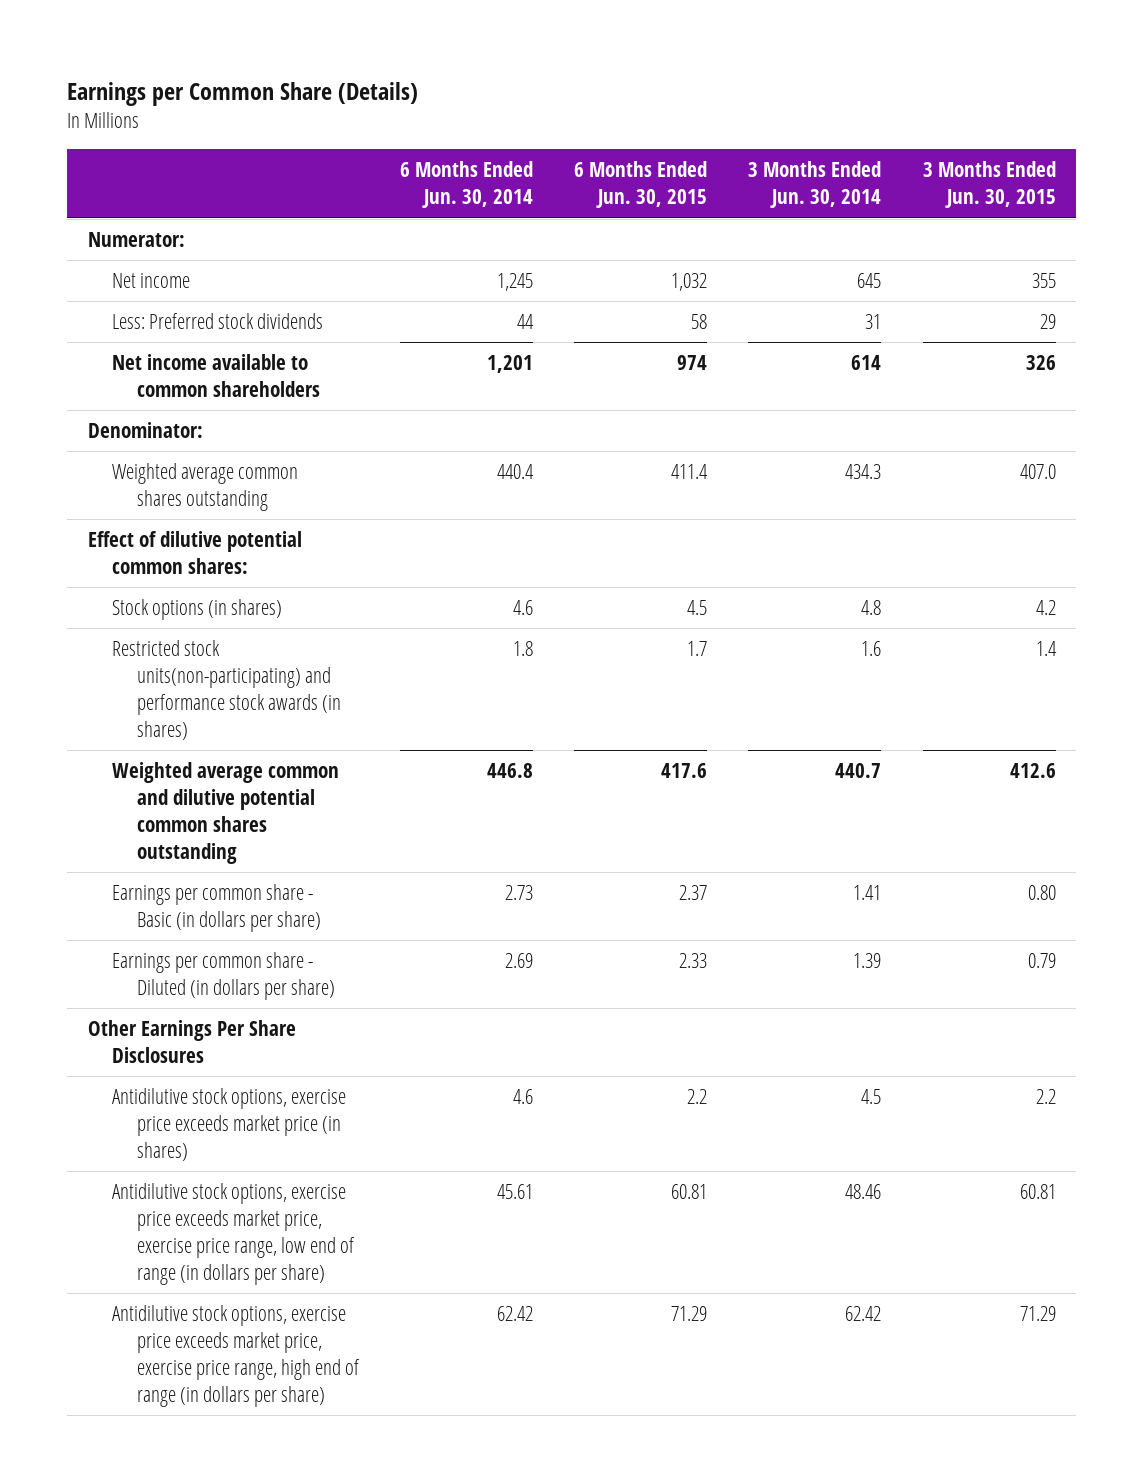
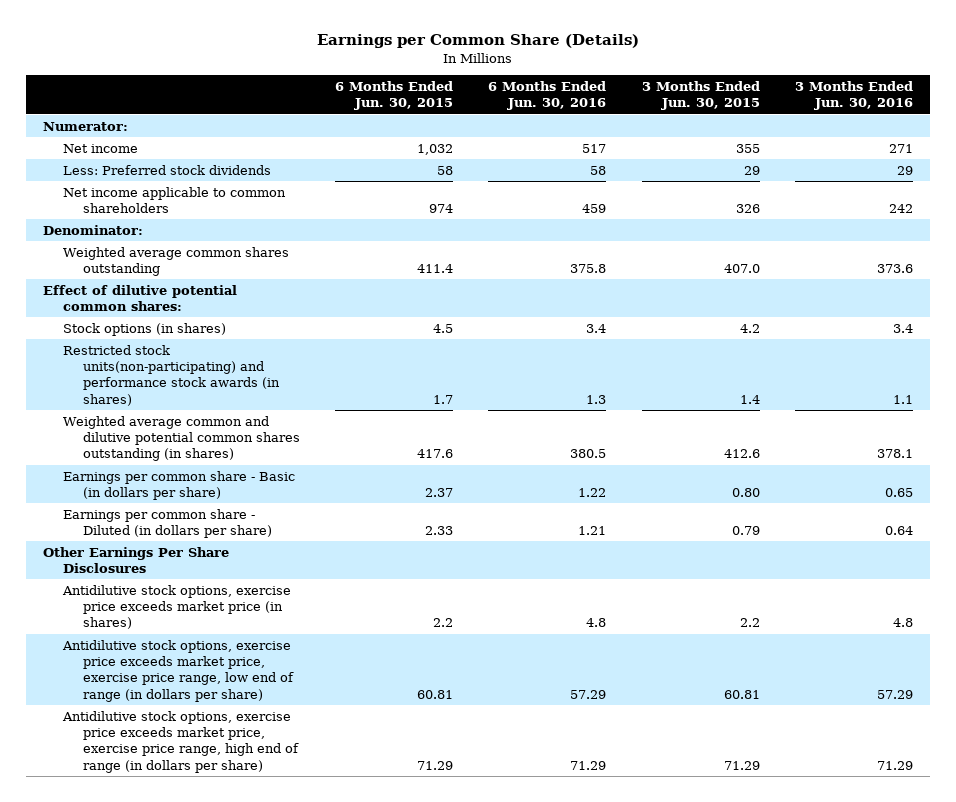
[400,161,534,209] 6 Months Ended Jun. 30, 2014 -> none
[748,161,882,209] 3 Months Ended Jun. 30, 2014 -> none
none -> [488,80,607,111] 6 Months Ended Jun. 30, 2016
none -> [794,80,913,111] 3 Months Ended Jun. 30, 2016
[112,354,321,398] Net income available to common shareholders -> [63,186,287,214] Net income applicable to common shareholders
[112,762,340,865] Weighted average common and dilutive potential common shares outstanding -> [63,415,301,462] Weighted average common and dilutive potential common shares outstanding (in shares)

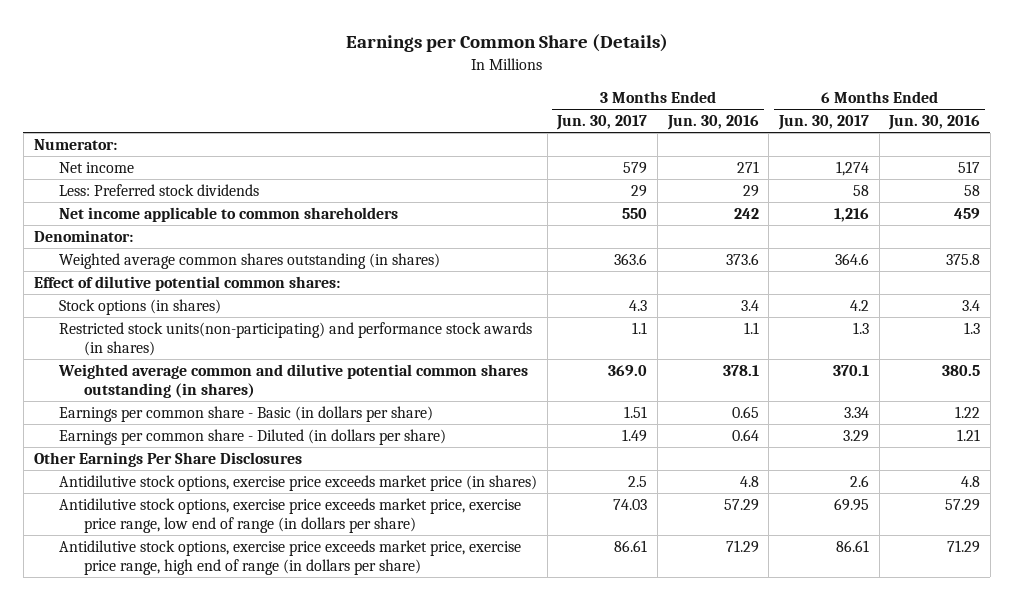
[335,80,454,111] 6 Months Ended Jun. 30, 2015 -> none
[641,80,760,111] 3 Months Ended Jun. 30, 2015 -> none
none -> [556,115,648,131] Jun. 30, 2017
none -> [777,115,869,131] Jun. 30, 2017
[63,246,290,277] Weighted average common shares outstanding -> [59,253,441,270] Weighted average common shares outstanding (in shares)

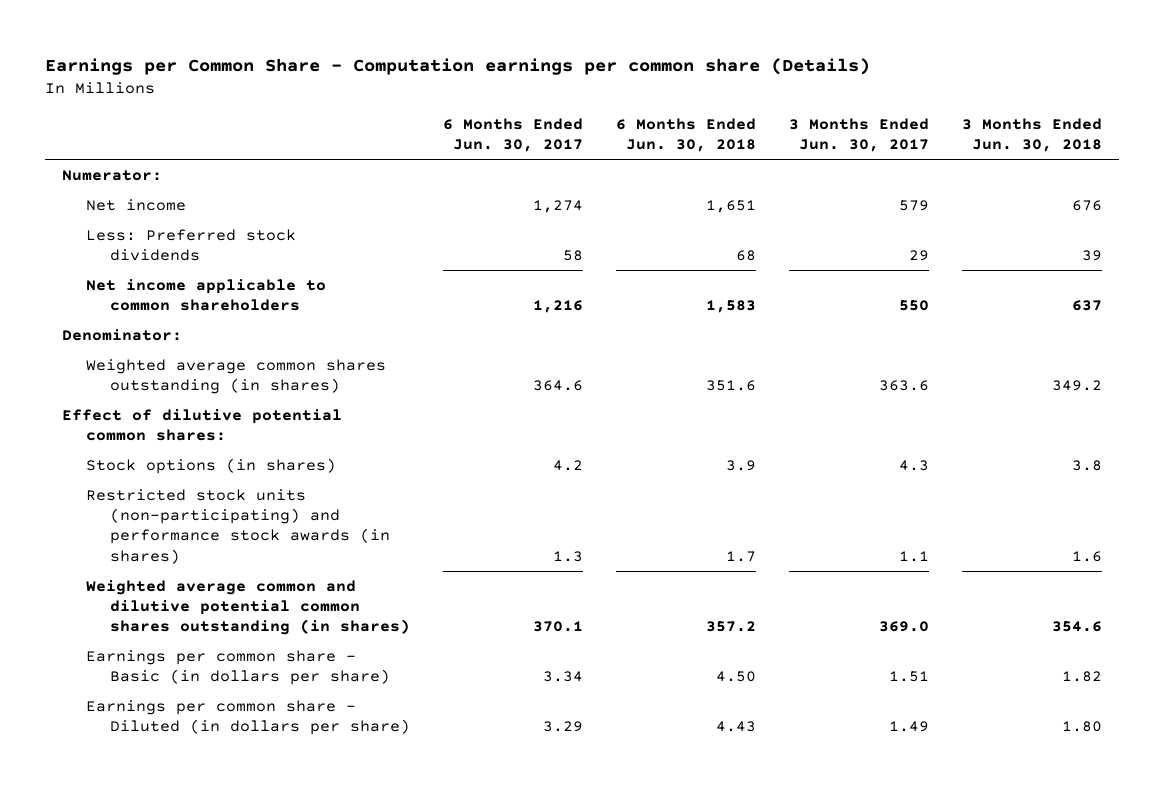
[345,34,668,53] Earnings per Common Share (Details) -> [45,57,871,75] Earnings per Common Share - Computation earnings per common share (Details)
[666,115,759,131] Jun. 30, 2016 -> none
[888,115,981,131] Jun. 30, 2016 -> none
none -> [616,117,757,153] 6 Months Ended Jun. 30, 2018
none -> [962,117,1103,153] 3 Months Ended Jun. 30, 2018
[59,322,533,357] Restricted stock units(non-participating) and performance stock awards (in shares) -> [85,488,390,564] Restricted stock units (non-participating) and performance stock awards (in shares)
[33,452,302,468] Other Earnings Per Share Disclosures -> none
[59,475,538,492] Antidilutive stock options, exercise price exceeds market price (in shares) -> none
[59,498,522,534] Antidilutive stock options, exercise price exceeds market price, exercise price range, low end of range (in dollars per share) -> none
[59,540,522,576] Antidilutive stock options, exercise price exceeds market price, exercise price range, high end of range (in dollars per share) -> none

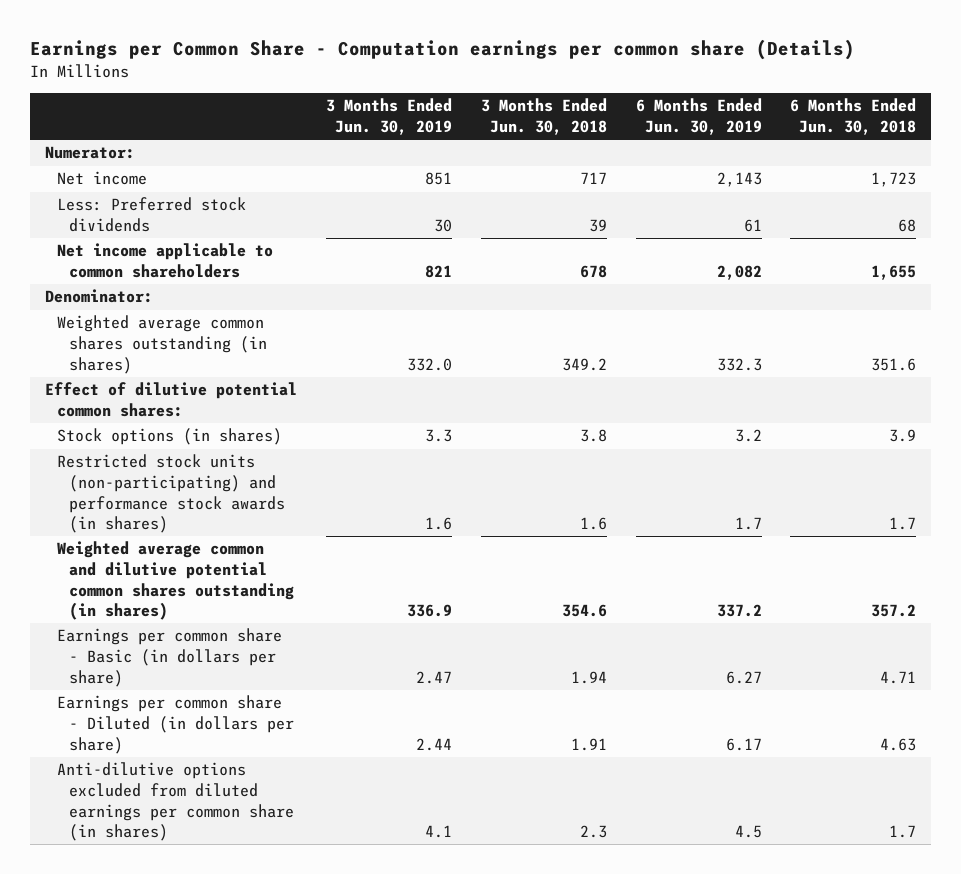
[442,117,583,153] 6 Months Ended Jun. 30, 2017 -> none
[789,117,930,153] 3 Months Ended Jun. 30, 2017 -> none
none -> [325,98,452,136] 3 Months Ended Jun. 30, 2019
none -> [635,98,762,136] 6 Months Ended Jun. 30, 2019
[706,199,757,213] 1,651 -> [871,172,917,188] 1,723
[1072,199,1103,211] 676 -> [579,172,607,185] 717
[706,300,757,314] 1,583 -> [871,265,917,281] 1,655
[1072,300,1103,312] 637 -> [579,265,607,279] 678
[716,671,757,683] 4.50 -> [880,670,917,684] 4.71
[1062,671,1103,683] 1.82 -> [570,670,607,684] 1.94
[716,721,757,733] 4.43 -> [880,737,917,751] 4.63
[1062,721,1103,733] 1.80 -> [570,737,607,751] 1.91
none -> [56,762,294,842] Anti-dilutive options excluded from diluted earnings per common share (in shares)

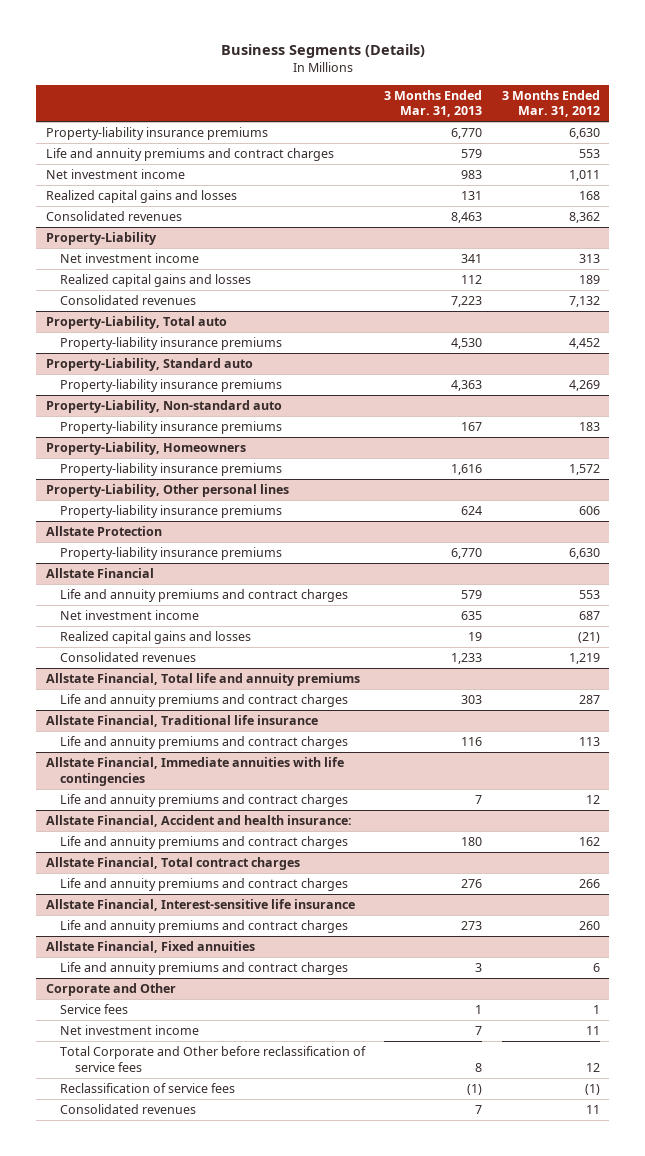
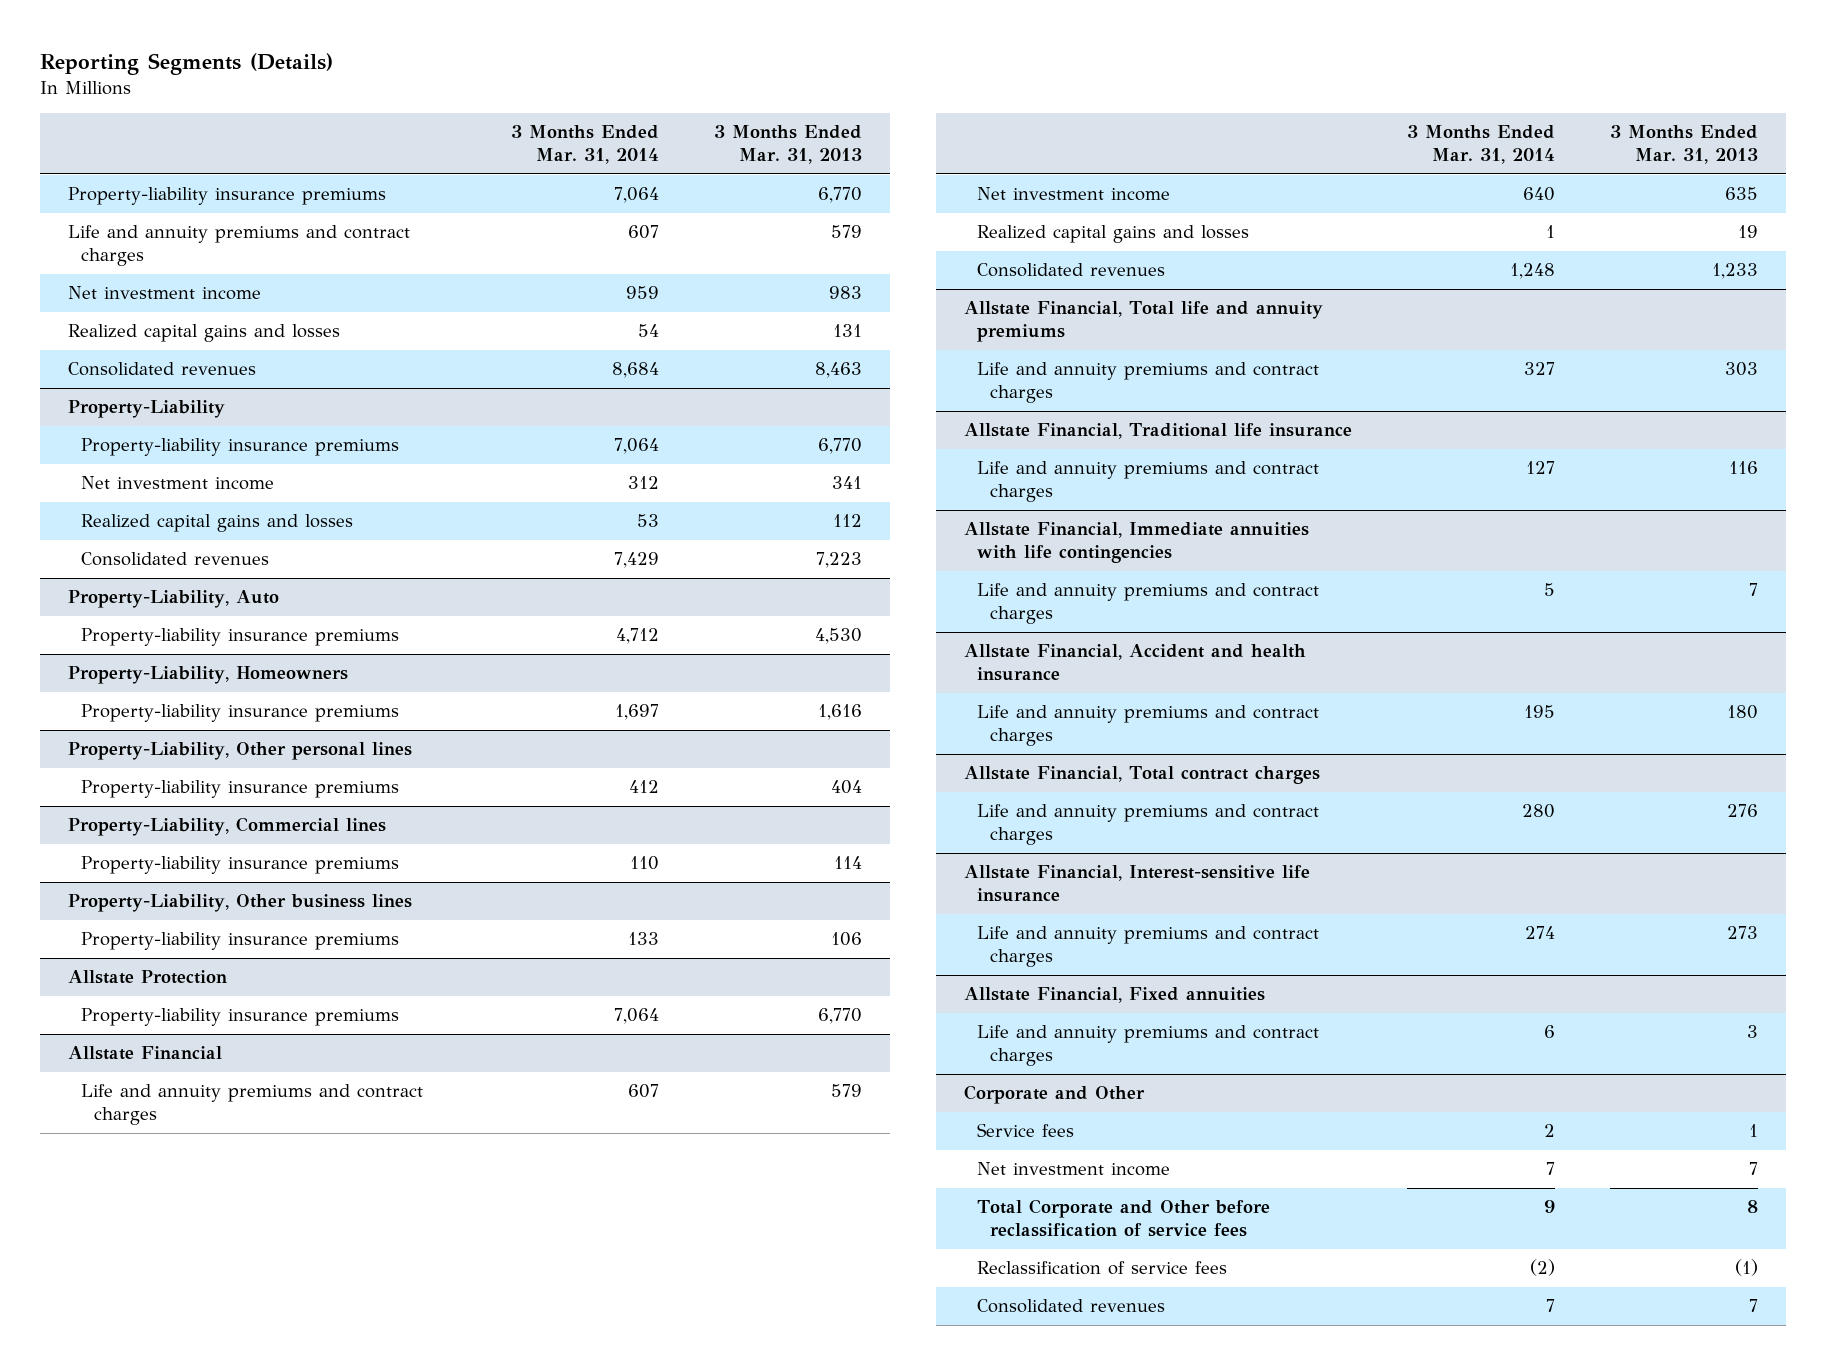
[220,44,425,59] Business Segments (Details) -> [40,53,334,76] Reporting Segments (Details)
[501,89,600,118] 3 Months Ended Mar. 31, 2012 -> none
none -> [510,125,659,165] 3 Months Ended Mar. 31, 2014
none -> [80,438,399,457] Property-liability insurance premiums
[45,316,227,330] Property-Liability, Total auto -> [67,590,279,609] Property-Liability, Auto
[45,358,253,372] Property-Liability, Standard auto -> none
[60,379,283,393] Property-liability insurance premiums -> none
[45,400,282,414] Property-Liability, Non-standard auto -> none
[60,421,283,435] Property-liability insurance premiums -> none
[461,506,483,516] 624 -> [831,780,863,795] 404
none -> [67,817,386,837] Property-Liability, Commercial lines
none -> [80,856,399,875] Property-liability insurance premiums
none -> [67,894,412,913] Property-Liability, Other business lines
none -> [80,932,399,951] Property-liability insurance premiums
[45,815,352,828] Allstate Financial, Accident and health insurance: -> [964,644,1307,682] Allstate Financial, Accident and health insurance

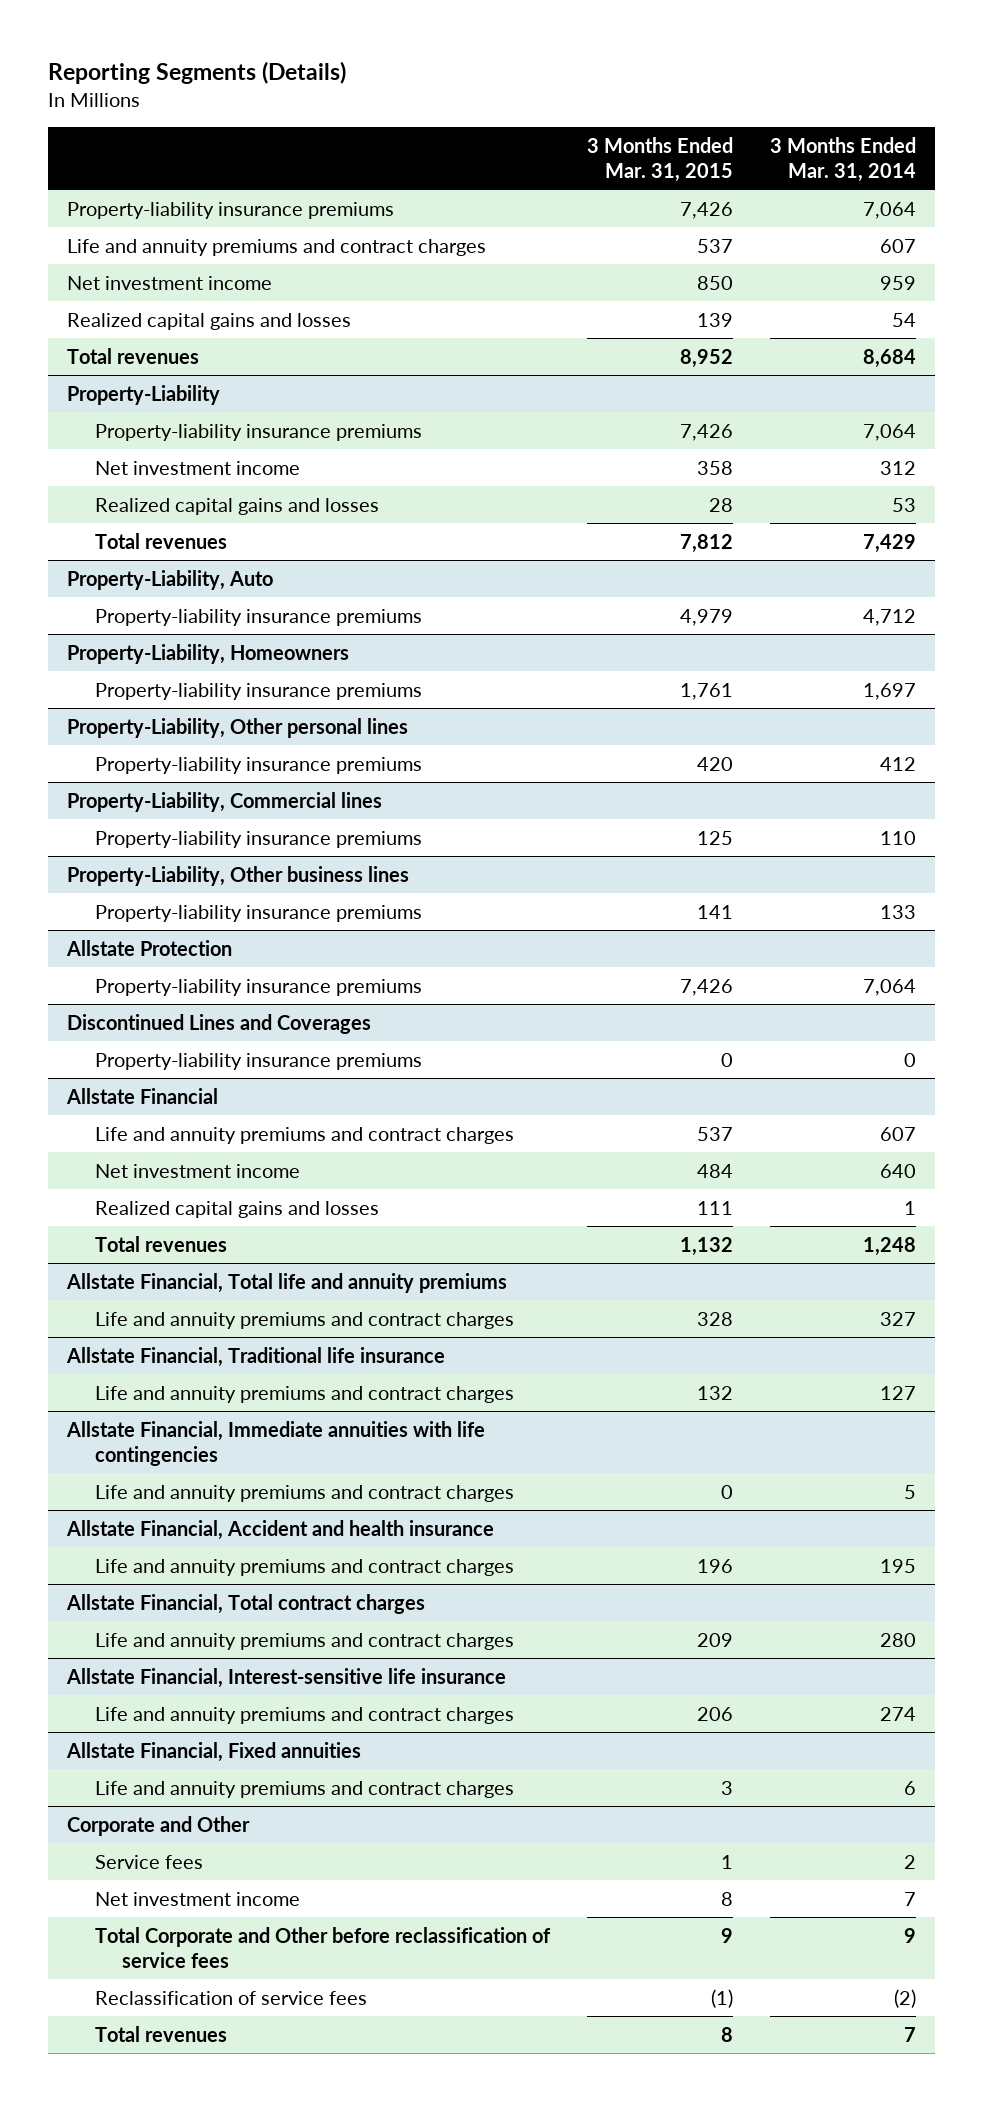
[714,125,863,165] 3 Months Ended Mar. 31, 2013 -> none
none -> [586,136,733,182] 3 Months Ended Mar. 31, 2015
[67,362,256,377] Consolidated revenues -> [66,347,199,364] Total revenues
[80,552,269,567] Consolidated revenues -> [94,532,227,549] Total revenues
none -> [66,1013,371,1034] Discontinued Lines and Coverages
none -> [94,1052,422,1070] Property-liability insurance premiums
[977,263,1166,278] Consolidated revenues -> [94,1235,227,1252] Total revenues
[977,1299,1166,1314] Consolidated revenues -> [94,2025,227,2042] Total revenues

